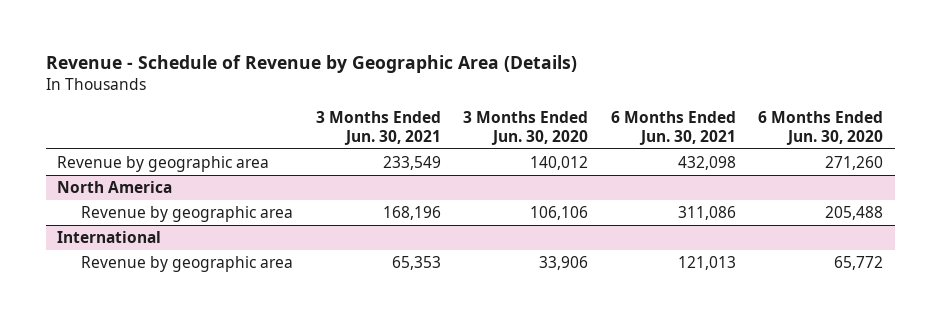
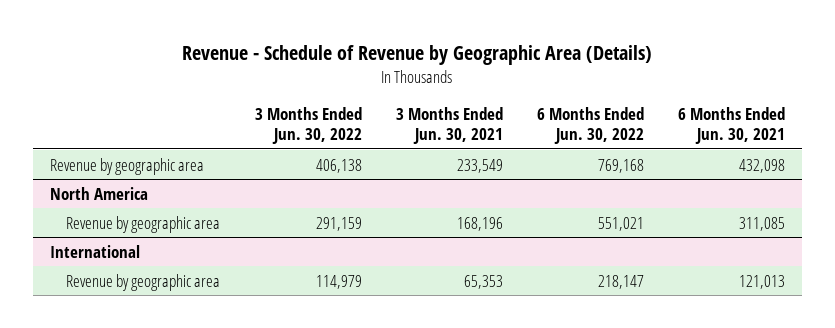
[463,111,589,145] 3 Months Ended Jun. 30, 2020 -> none
[758,111,884,145] 6 Months Ended Jun. 30, 2020 -> none
none -> [254,107,362,145] 3 Months Ended Jun. 30, 2022
none -> [536,107,644,145] 6 Months Ended Jun. 30, 2022
[677,206,736,221] 311,086 -> [739,216,786,231] 311,085

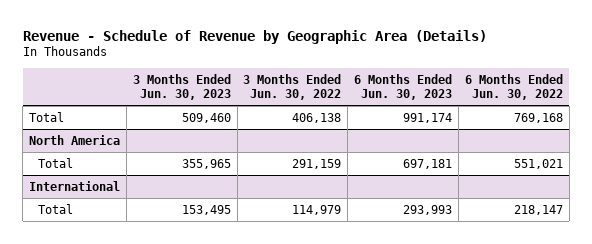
[395,107,503,145] 3 Months Ended Jun. 30, 2021 -> none
[678,107,786,145] 6 Months Ended Jun. 30, 2021 -> none
none -> [132,73,231,100] 3 Months Ended Jun. 30, 2023
none -> [354,73,453,100] 6 Months Ended Jun. 30, 2023
[49,157,204,175] Revenue by geographic area -> [29,111,65,122] Total
[66,215,221,233] Revenue by geographic area -> [37,157,73,168] Total
[66,273,221,291] Revenue by geographic area -> [37,203,73,214] Total

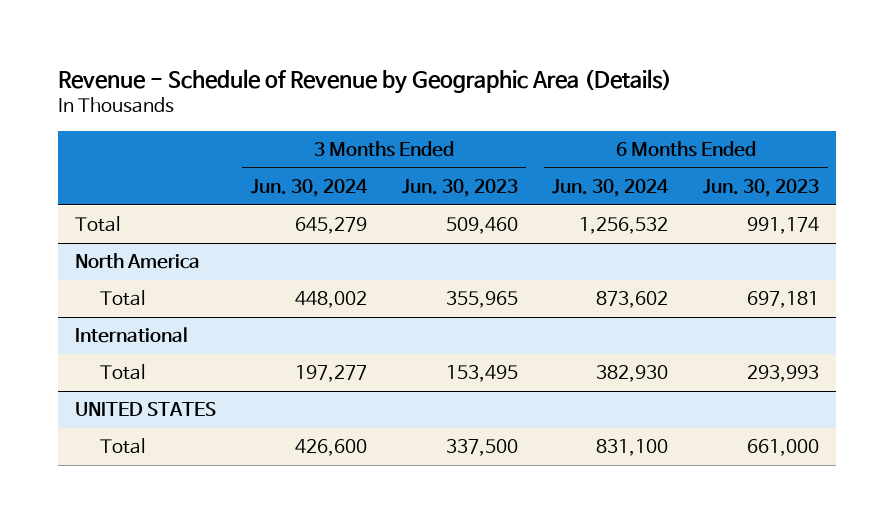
[243,73,342,100] 3 Months Ended Jun. 30, 2022 -> none
[464,73,563,100] 6 Months Ended Jun. 30, 2022 -> none
none -> [250,179,368,198] Jun. 30, 2024
none -> [552,179,670,198] Jun. 30, 2024
none -> [75,402,217,417] UNITED STATES
none -> [99,438,146,455] Total

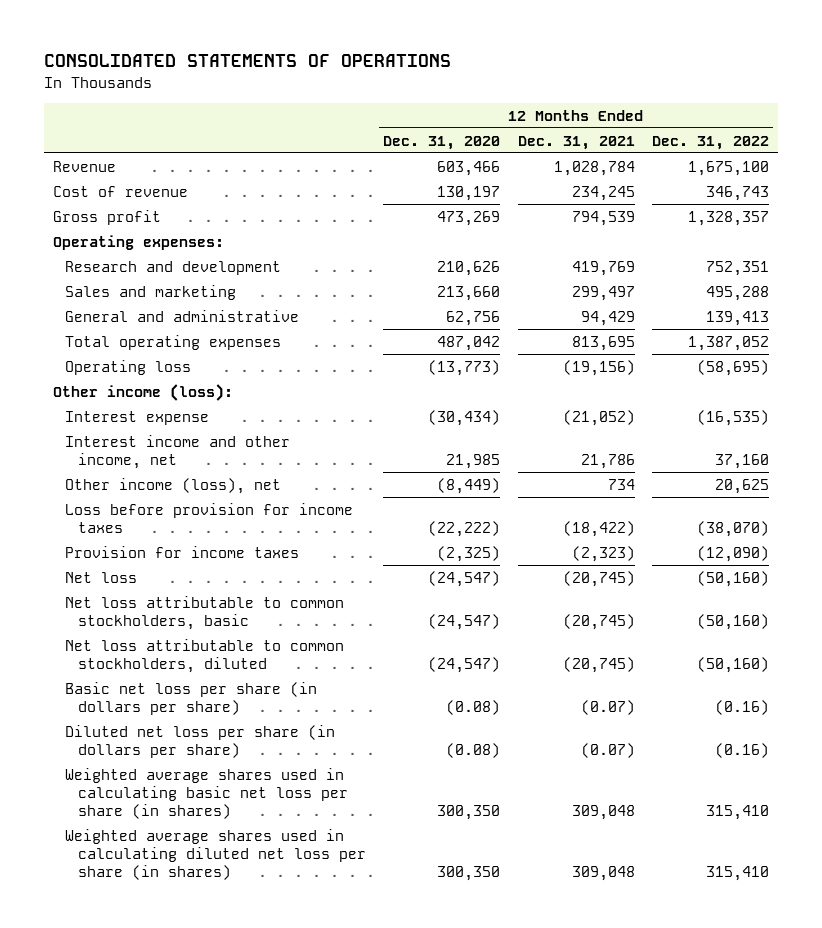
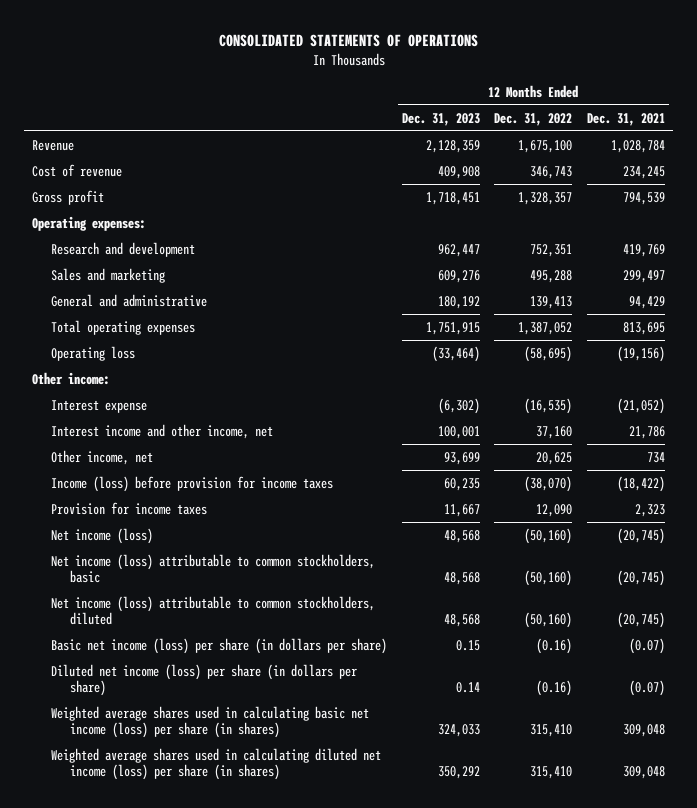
[383,135,501,150] Dec. 31, 2020 -> none
none -> [401,112,480,126] Dec. 31, 2023
[52,383,233,401] Other income (loss): -> [31,371,110,385] Other income:
[65,477,282,494] Other income (loss), net -> [50,449,153,465] Other income, net
[65,502,354,533] Loss before provision for income taxes -> [50,475,333,492] Income (loss) before provision for income taxes
[571,545,635,562] (2,323) -> [635,503,666,517] 2,323
[697,545,770,562] (12,090) -> [536,503,573,517] 12,090
[65,571,138,583] Net loss -> [50,527,153,544] Net income (loss)
[65,595,345,630] Net loss attributable to common stockholders, basic -> [50,553,375,584] Net income (loss) attributable to common stockholders, basic
[65,638,345,673] Net loss attributable to common stockholders, diluted -> [50,595,375,626] Net income (loss) attributable to common stockholders, diluted
[65,681,318,715] Basic net loss per share (in dollars per share) -> [50,637,387,654] Basic net income (loss) per share (in dollars per share)
[65,724,336,758] Diluted net loss per share (in dollars per share) -> [50,663,357,697] Diluted net income (loss) per share (in dollars per share)
[65,767,349,819] Weighted average shares used in calculating basic net loss per share (in shares) -> [50,705,369,739] Weighted average shares used in calculating basic net income (loss) per share (in shares)
[65,828,367,880] Weighted average shares used in calculating diluted net loss per share (in shares) -> [50,747,381,781] Weighted average shares used in calculating diluted net income (loss) per share (in shares)

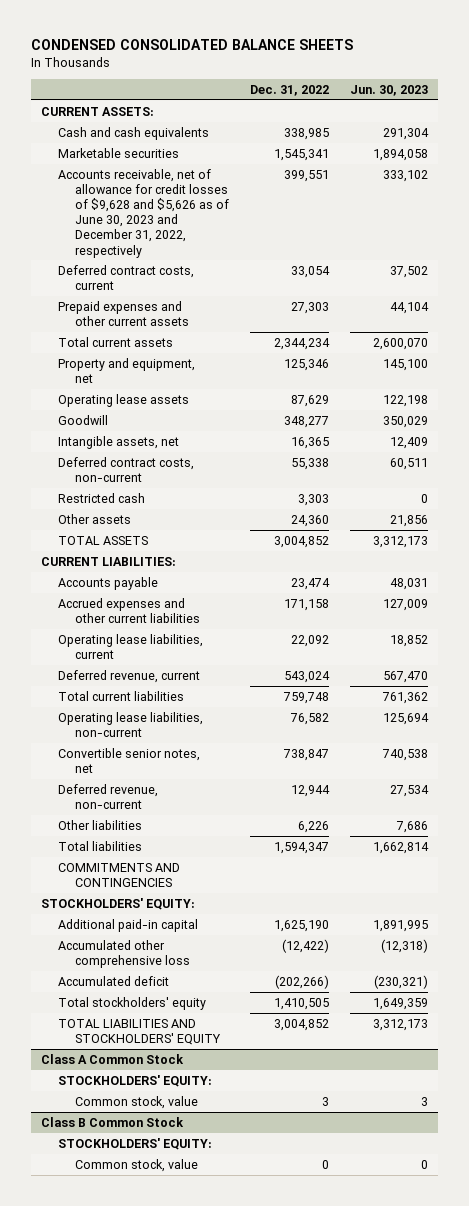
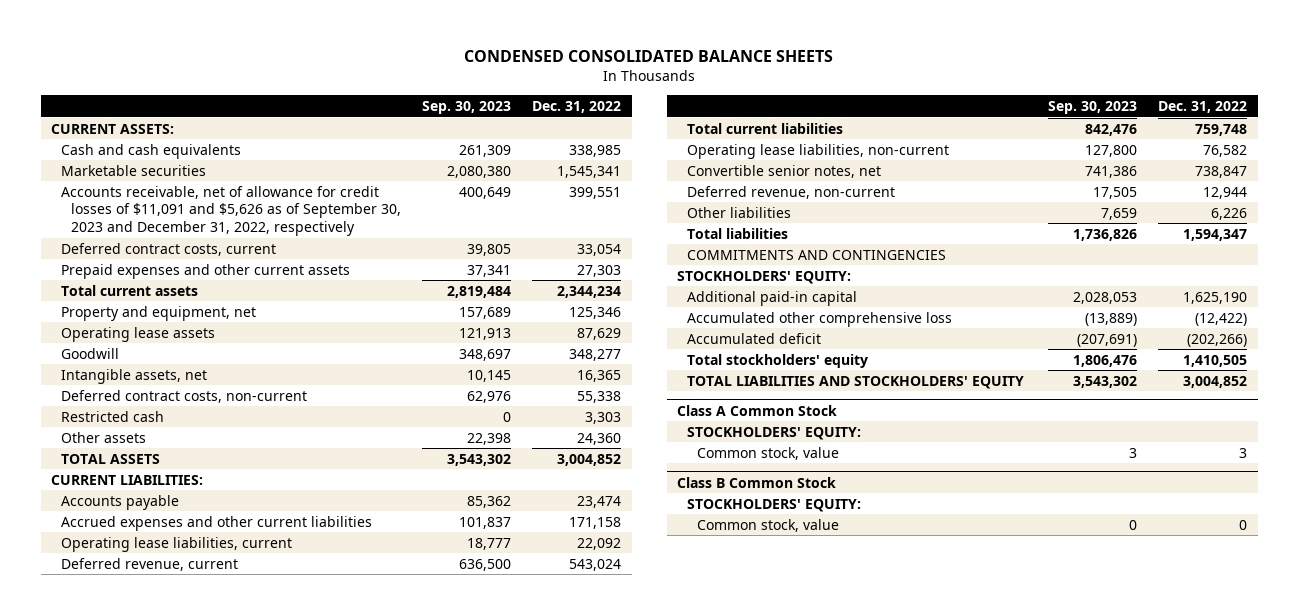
[349,85,428,97] Jun. 30, 2023 -> none
none -> [422,101,512,115] Sep. 30, 2023
[58,168,230,258] Accounts receivable, net of allowance for credit losses of $9,628 and $5,626 as of June 30, 2023 and December 31, 2022, respectively -> [61,185,402,237] Accounts receivable, net of allowance for credit losses of $11,091 and $5,626 as of September 30, 2023 and December 31, 2022, respectively

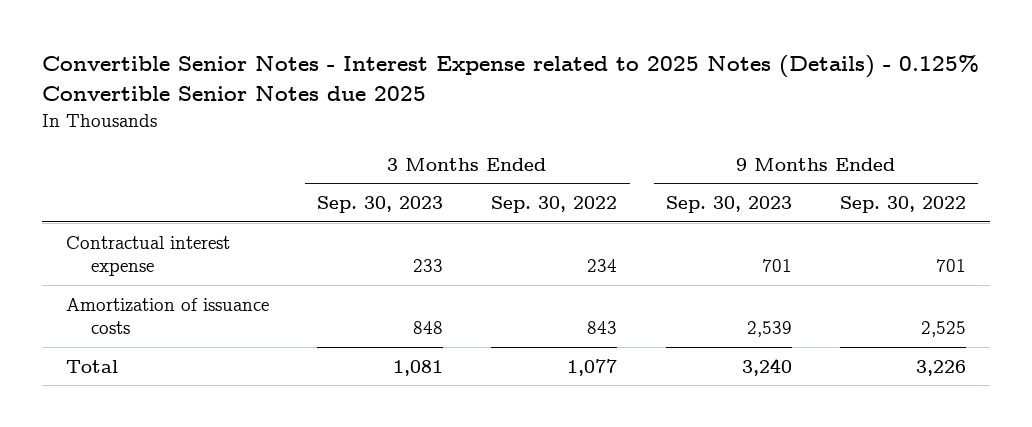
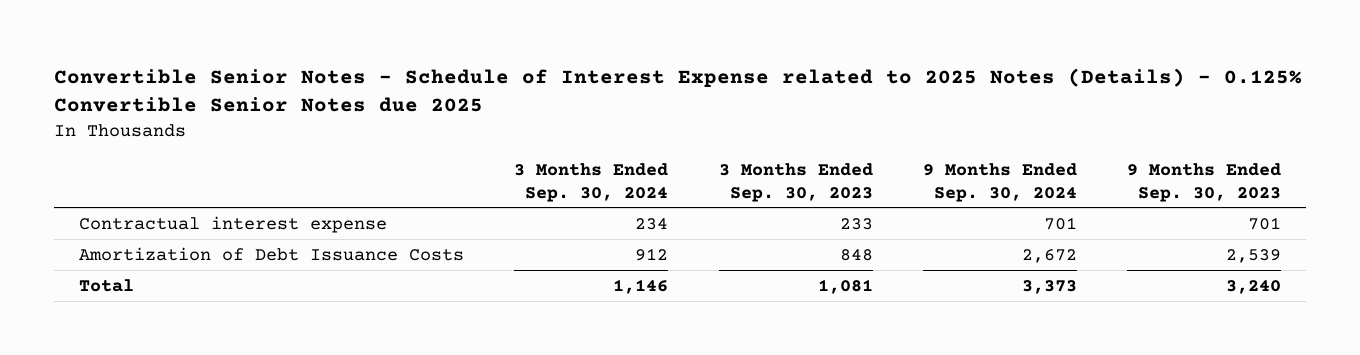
[41,55,979,102] Convertible Senior Notes - Interest Expense related to 2025 Notes (Details) - 0.125% Convertible Senior Notes due 2025 -> [54,67,1303,113] Convertible Senior Notes - Schedule of Interest Expense related to 2025 Notes (Details) - 0.125% Convertible Senior Notes due 2025
[491,196,618,214] Sep. 30, 2022 -> none
[839,196,966,214] Sep. 30, 2022 -> none
none -> [514,163,669,202] 3 Months Ended Sep. 30, 2024
none -> [922,163,1077,202] 9 Months Ended Sep. 30, 2024
[65,297,269,335] Amortization of issuance costs -> [79,246,465,261] Amortization of Debt Issuance Costs

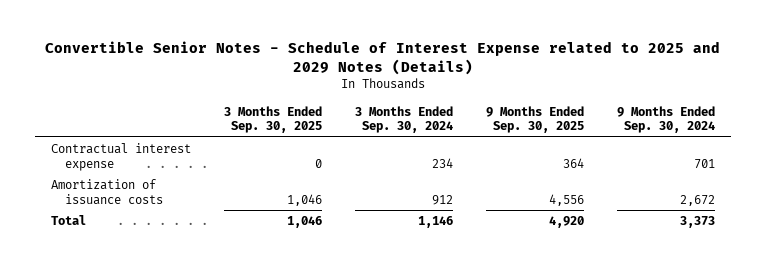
[54,67,1303,113] Convertible Senior Notes - Schedule of Interest Expense related to 2025 Notes (Details) - 0.125% Convertible Senior Notes due 2025 -> [44,41,720,76] Convertible Senior Notes - Schedule of Interest Expense related to 2025 and 2029 Notes (Details)
[718,163,873,202] 3 Months Ended Sep. 30, 2023 -> none
[1127,163,1282,202] 9 Months Ended Sep. 30, 2023 -> none
none -> [223,105,322,133] 3 Months Ended Sep. 30, 2025
none -> [485,105,584,133] 9 Months Ended Sep. 30, 2025
[79,246,465,261] Amortization of Debt Issuance Costs -> [51,179,163,205] Amortization of issuance costs

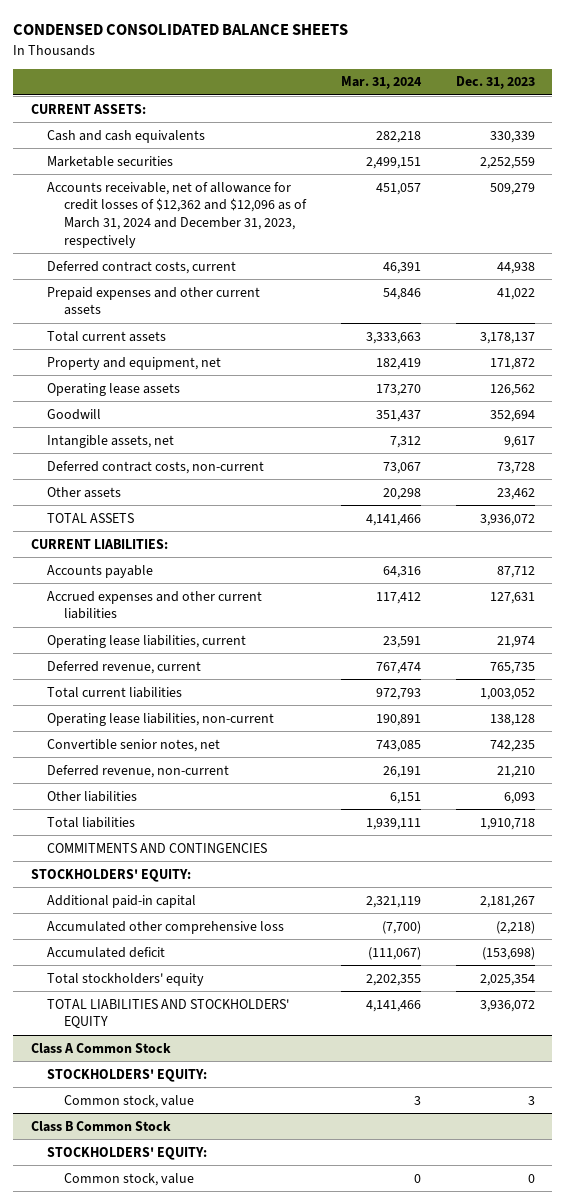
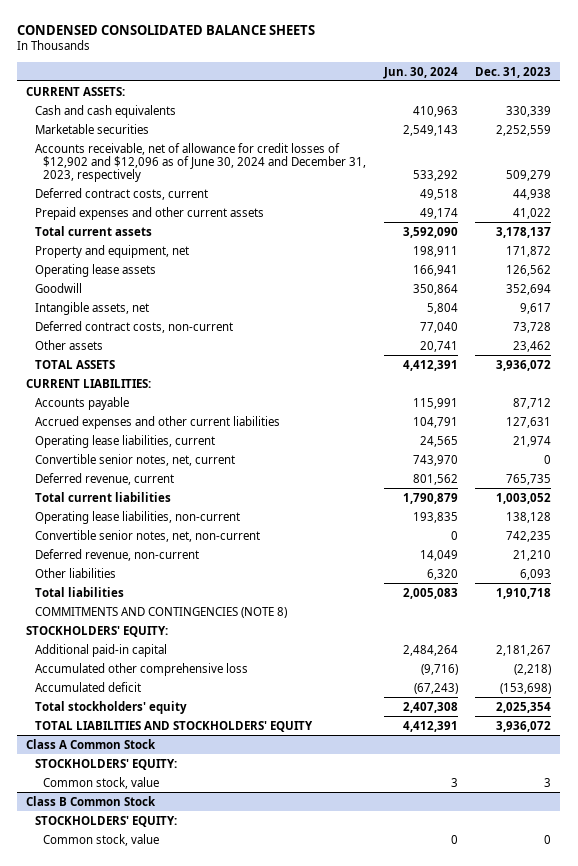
[340,76,422,90] Mar. 31, 2024 -> none
none -> [382,66,458,79] Jun. 30, 2024
[47,181,307,248] Accounts receivable, net of allowance for credit losses of $12,362 and $12,096 as of March 31, 2024 and December 31, 2023, respectively -> [34,142,367,182] Accounts receivable, net of allowance for credit losses of $12,902 and $12,096 as of June 30, 2024 and December 31, 2023, respectively
none -> [34,453,235,466] Convertible senior notes, net, current
[47,738,221,752] Convertible senior notes, net -> [34,529,260,542] Convertible senior notes, net, non-current
[47,842,268,853] COMMITMENTS AND CONTINGENCIES -> [34,606,287,618] COMMITMENTS AND CONTINGENCIES (NOTE 8)

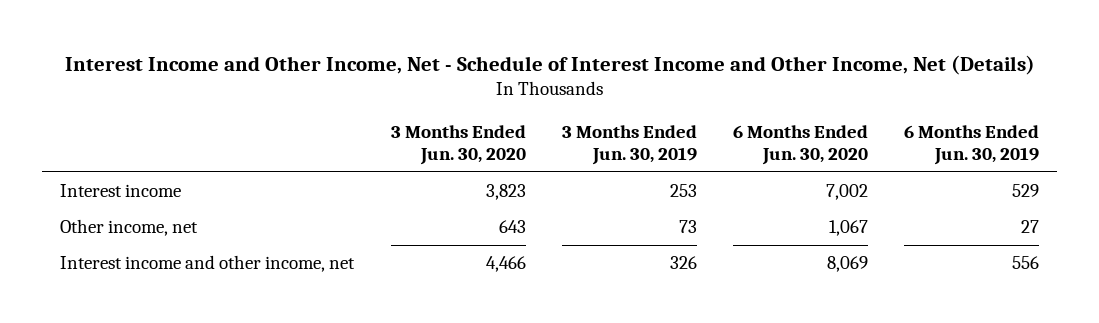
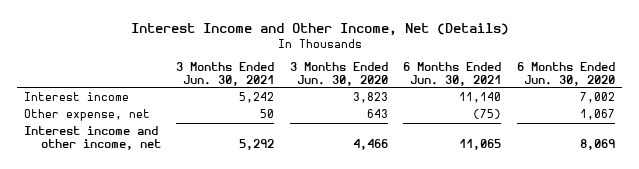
[64,54,1035,75] Interest Income and Other Income, Net - Schedule of Interest Income and Other Income, Net (Details) -> [130,23,509,37] Interest Income and Other Income, Net (Details)
[561,124,697,166] 3 Months Ended Jun. 30, 2019 -> none
[903,124,1039,166] 6 Months Ended Jun. 30, 2019 -> none
none -> [176,62,275,86] 3 Months Ended Jun. 30, 2021
none -> [403,62,502,86] 6 Months Ended Jun. 30, 2021
[60,219,199,237] Other income, net -> [24,109,151,122] Other expense, net

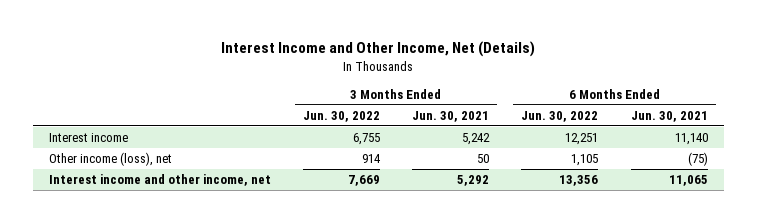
[289,62,388,86] 3 Months Ended Jun. 30, 2020 -> none
[516,62,615,86] 6 Months Ended Jun. 30, 2020 -> none
none -> [303,111,381,123] Jun. 30, 2022
none -> [521,111,599,123] Jun. 30, 2022
[24,109,151,122] Other expense, net -> [48,152,172,167] Other income (loss), net

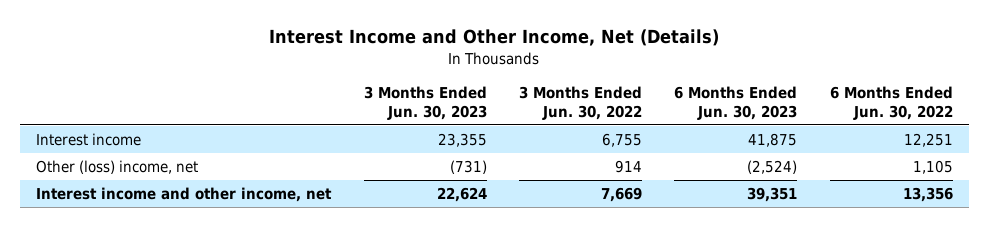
[412,111,490,123] Jun. 30, 2021 -> none
[630,111,708,123] Jun. 30, 2021 -> none
none -> [363,85,487,120] 3 Months Ended Jun. 30, 2023
none -> [674,85,798,120] 6 Months Ended Jun. 30, 2023
[48,152,172,167] Other income (loss), net -> [36,159,199,174] Other (loss) income, net

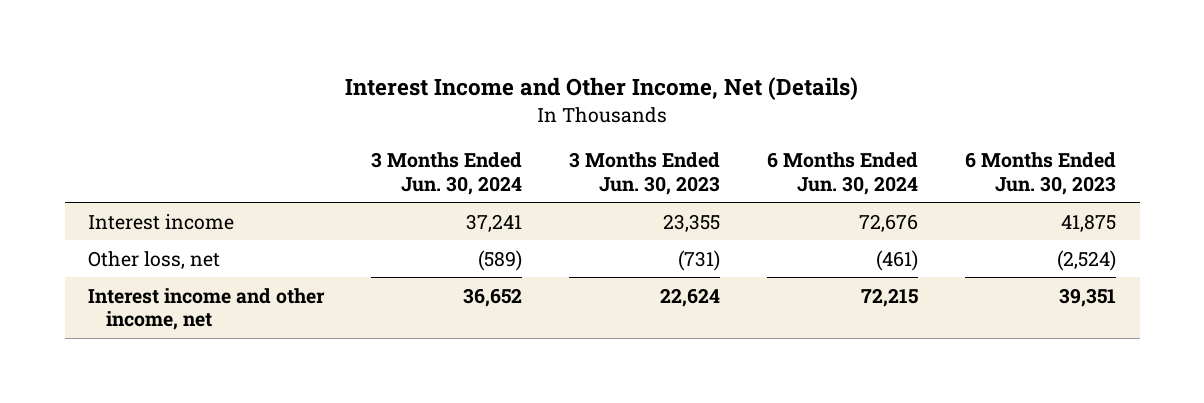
[518,85,642,120] 3 Months Ended Jun. 30, 2022 -> none
[829,85,953,120] 6 Months Ended Jun. 30, 2022 -> none
none -> [371,152,523,195] 3 Months Ended Jun. 30, 2024
none -> [767,152,919,195] 6 Months Ended Jun. 30, 2024
[36,159,199,174] Other (loss) income, net -> [88,250,221,269] Other loss, net

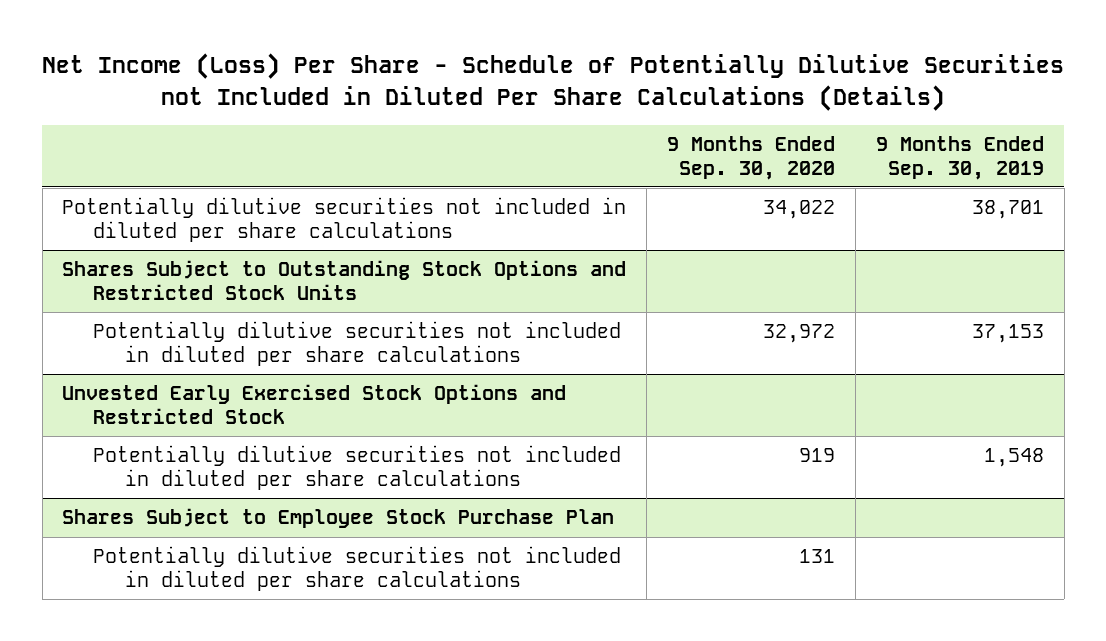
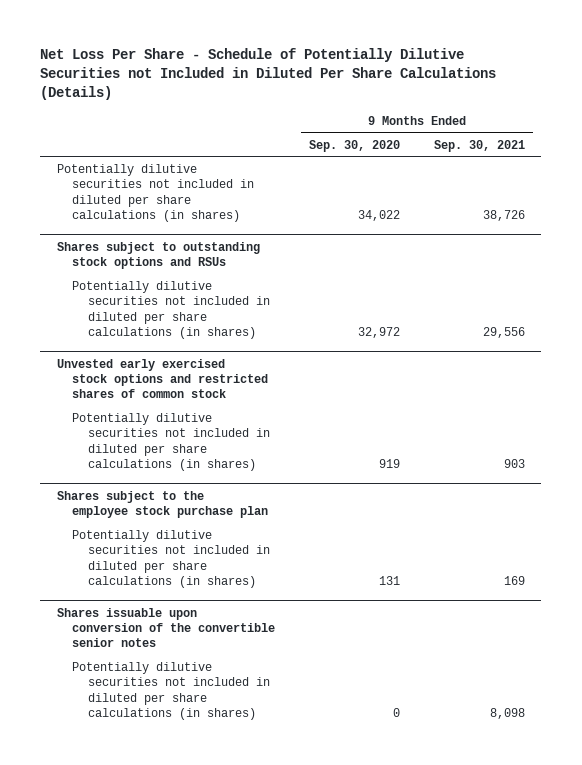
[42,53,1065,111] Net Income (Loss) Per Share - Schedule of Potentially Dilutive Securities not Included in Diluted Per Share Calculations (Details) -> [40,48,497,100] Net Loss Per Share - Schedule of Potentially Dilutive Securities not Included in Diluted Per Share Calculations (Details)
[875,136,1044,180] 9 Months Ended Sep. 30, 2019 -> none
none -> [433,139,525,152] Sep. 30, 2021
[62,197,627,242] Potentially dilutive securities not included in diluted per share calculations -> [56,163,255,223] Potentially dilutive securities not included in diluted per share calculations (in shares)
[62,260,627,300] Shares Subject to Outstanding Stock Options and Restricted Stock Units -> [56,241,260,270] Shares subject to outstanding stock options and RSUs
[93,321,622,366] Potentially dilutive securities not included in diluted per share calculations -> [72,280,270,340] Potentially dilutive securities not included in diluted per share calculations (in shares)
[62,384,567,424] Unvested Early Exercised Stock Options and Restricted Stock -> [56,358,269,399] Unvested early exercised stock options and restricted shares of common stock
[93,445,622,490] Potentially dilutive securities not included in diluted per share calculations -> [72,412,270,472] Potentially dilutive securities not included in diluted per share calculations (in shares)
[62,508,615,529] Shares Subject to Employee Stock Purchase Plan -> [56,490,269,519] Shares subject to the employee stock purchase plan
[93,546,622,591] Potentially dilutive securities not included in diluted per share calculations -> [72,529,270,589] Potentially dilutive securities not included in diluted per share calculations (in shares)
none -> [56,607,276,648] Shares issuable upon conversion of the convertible senior notes
none -> [72,661,270,721] Potentially dilutive securities not included in diluted per share calculations (in shares)

